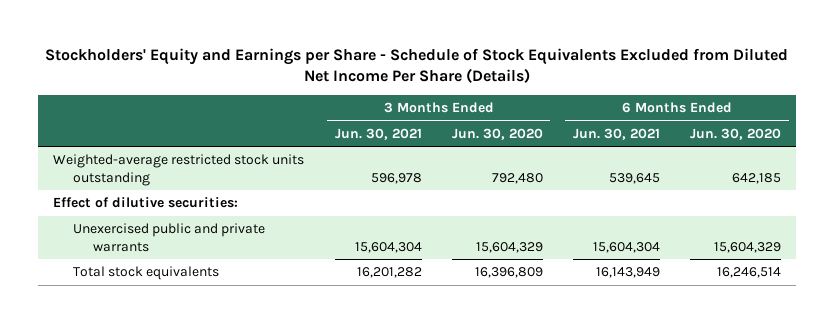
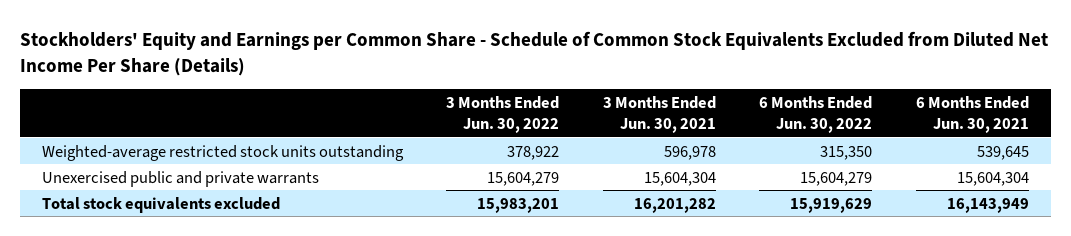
[45,47,789,84] Stockholders' Equity and Earnings per Share - Schedule of Stock Equivalents Excluded from Diluted Net Income Per Share (Details) -> [20,31,1049,77] Stockholders' Equity and Earnings per Common Share - Schedule of Common Stock Equivalents Excluded from Diluted Net Income Per Share (Details)
[451,127,543,140] Jun. 30, 2020 -> none
[689,127,781,140] Jun. 30, 2020 -> none
none -> [446,95,560,134] 3 Months Ended Jun. 30, 2022
none -> [759,95,873,134] 6 Months Ended Jun. 30, 2022
[53,197,239,209] Effect of dilutive securities: -> none
[73,266,220,281] Total stock equivalents -> [41,196,280,213] Total stock equivalents excluded

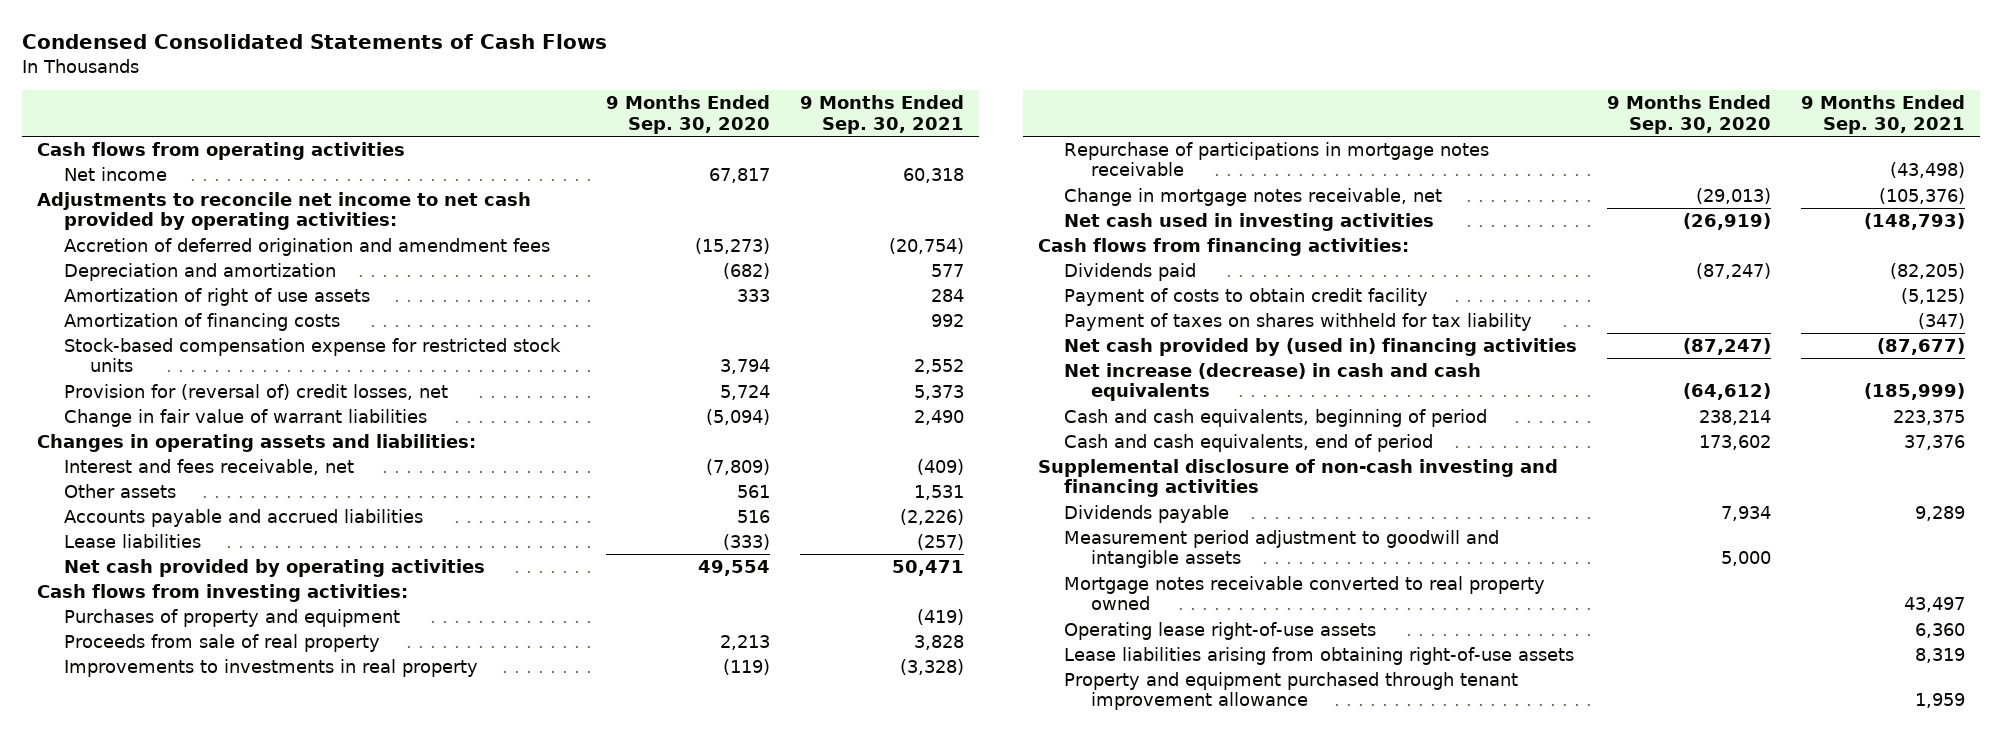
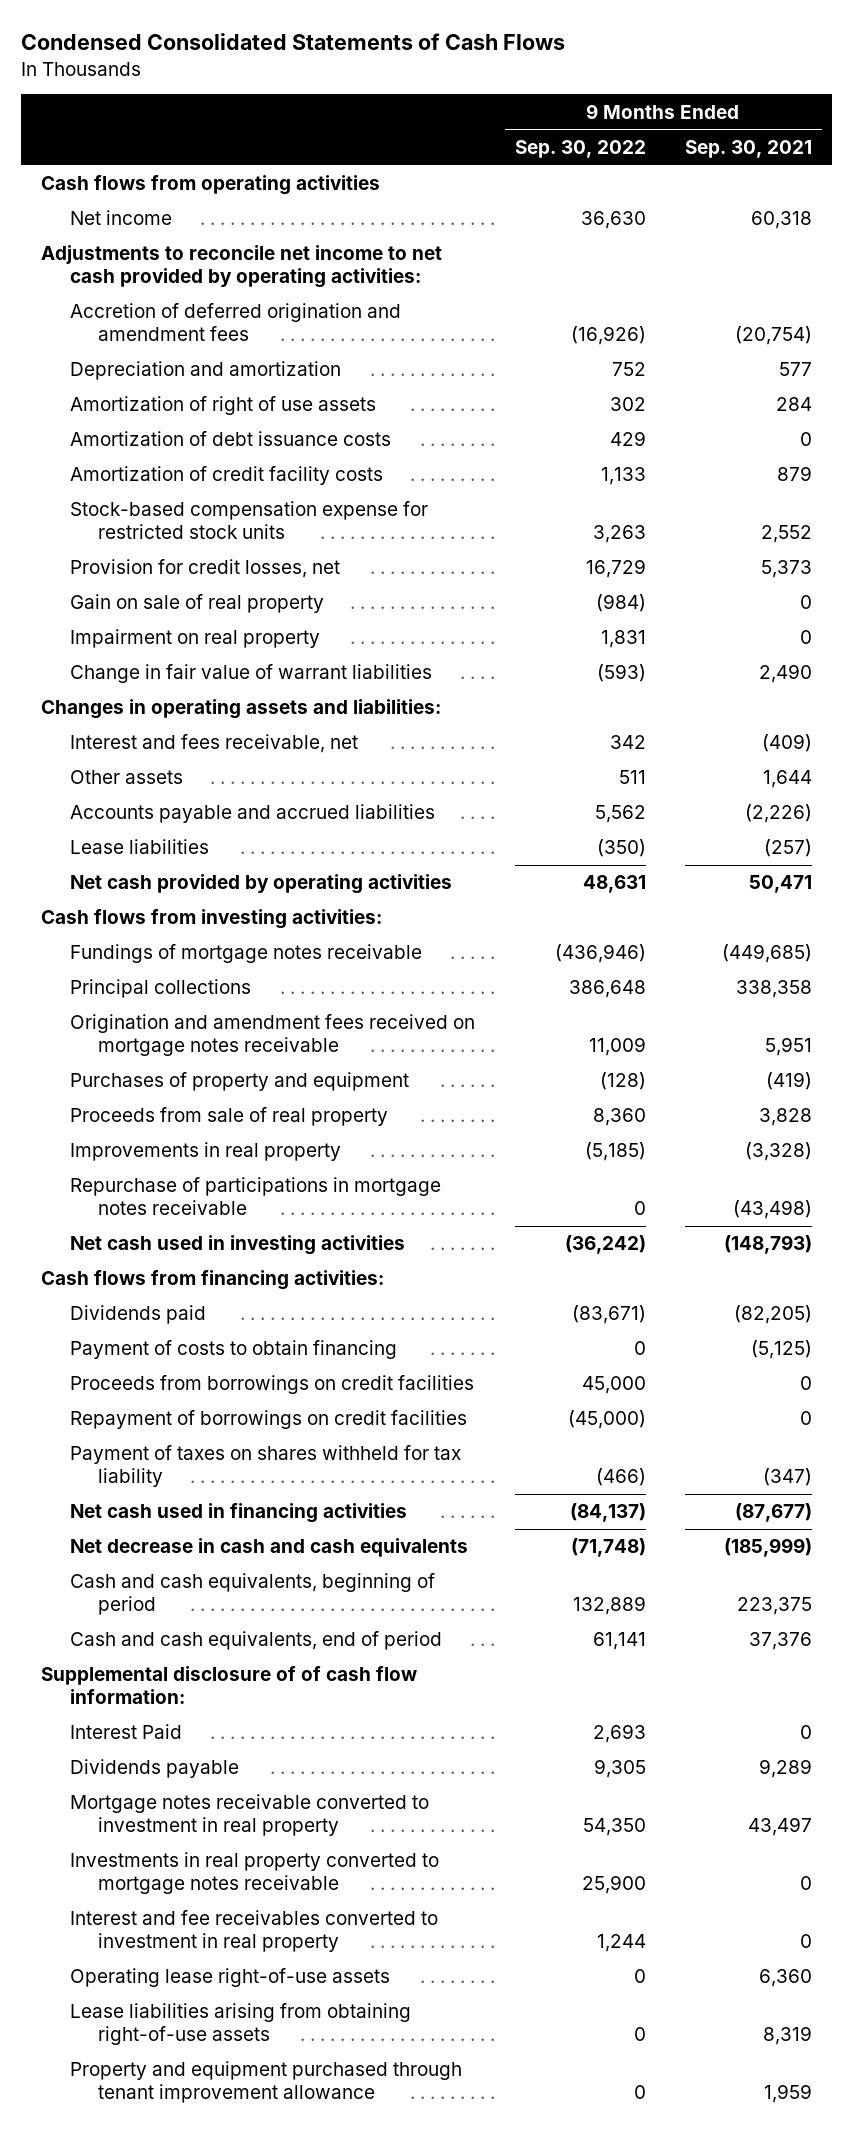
[606,95,771,134] 9 Months Ended Sep. 30, 2020 -> none
none -> [514,139,646,158] Sep. 30, 2022
[63,312,340,331] Amortization of financing costs -> [69,431,391,447] Amortization of debt issuance costs
[931,313,965,327] 992 -> [800,432,813,447] 0
none -> [69,466,383,486] Amortization of credit facility costs
[63,383,448,400] Provision for (reversal of) credit losses, net -> [69,559,340,579] Provision for credit losses, net
none -> [69,594,324,614] Gain on sale of real property
none -> [69,629,320,649] Impairment on real property
[914,484,965,500] 1,531 -> [763,770,813,789] 1,644
none -> [69,944,422,964] Fundings of mortgage notes receivable
none -> [69,979,251,999] Principal collections
none -> [69,1014,475,1056] Origination and amendment fees received on mortgage notes receivable
[63,658,478,677] Improvements to investments in real property -> [69,1142,341,1162] Improvements in real property
[1064,187,1443,206] Change in mortgage notes receivable, net -> none
[1064,287,1429,306] Payment of costs to obtain credit facility -> [69,1340,397,1360] Payment of costs to obtain financing
none -> [69,1375,474,1395] Proceeds from borrowings on credit facilities
none -> [69,1410,467,1430] Repayment of borrowings on credit facilities
[1064,337,1578,356] Net cash provided by (used in) financing activities -> [69,1503,407,1524] Net cash used in financing activities
[1064,362,1482,402] Net increase (decrease) in cash and cash equivalents -> [69,1538,468,1558] Net decrease in cash and cash equivalents
[1037,458,1558,498] Supplemental disclosure of non-cash investing and financing activities -> [40,1666,417,1704] Supplemental disclosure of of cash flow information:
none -> [69,1724,182,1740] Interest Paid
[1064,529,1500,569] Measurement period adjustment to goodwill and intangible assets -> none
[1064,575,1546,611] Mortgage notes receivable converted to real property owned -> [69,1794,429,1836] Mortgage notes receivable converted to investment in real property
none -> [69,1852,439,1894] Investments in real property converted to mortgage notes receivable
none -> [69,1910,438,1952] Interest and fee receivables converted to investment in real property

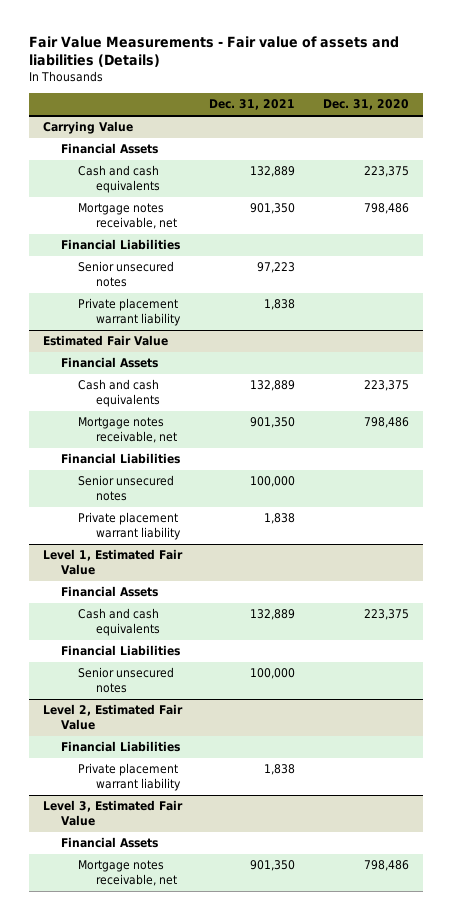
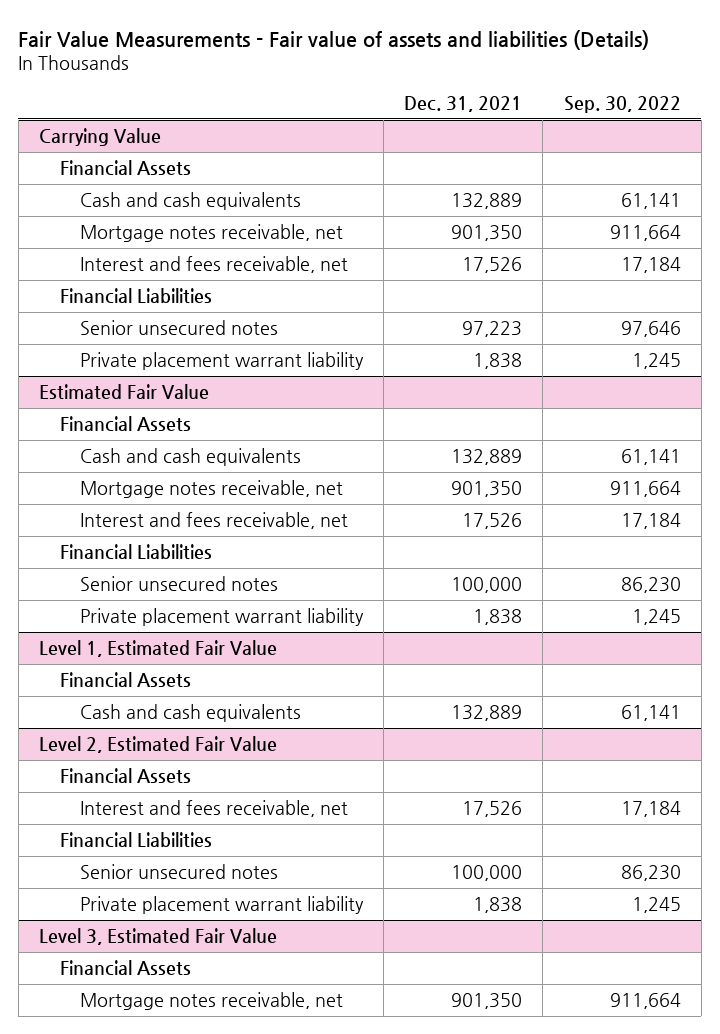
[323,99,410,111] Dec. 31, 2020 -> none
none -> [563,95,681,113] Sep. 30, 2022
none -> [80,256,349,274] Interest and fees receivable, net
none -> [80,512,349,530] Interest and fees receivable, net
[60,645,180,657] Financial Liabilities -> none
[78,667,175,694] Senior unsecured notes -> none
none -> [59,768,191,785] Financial Assets
none -> [80,800,349,818] Interest and fees receivable, net
none -> [80,864,279,880] Senior unsecured notes

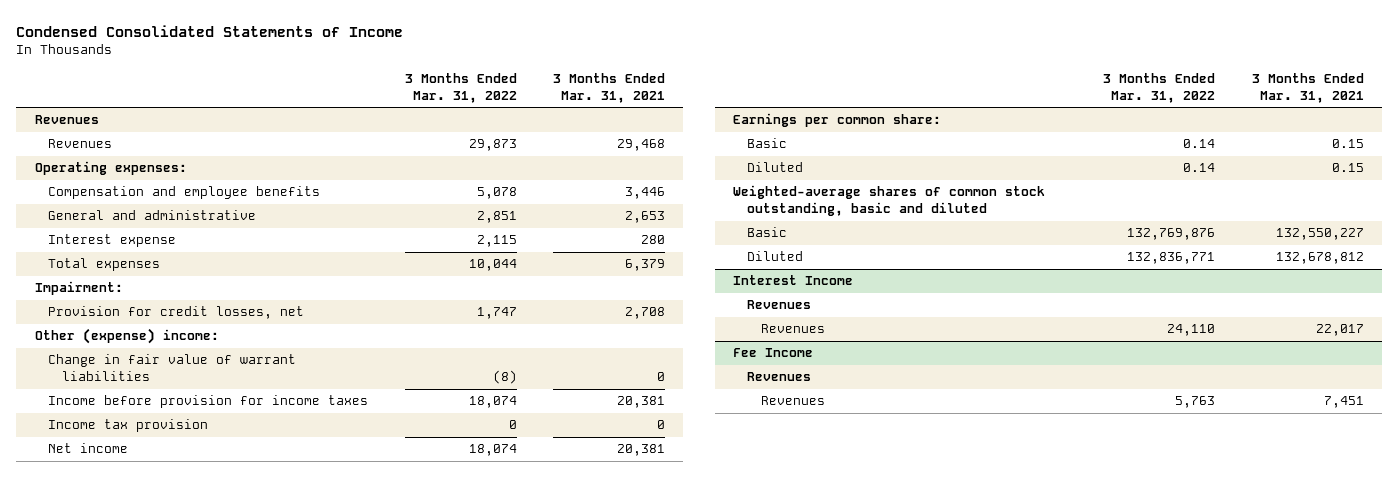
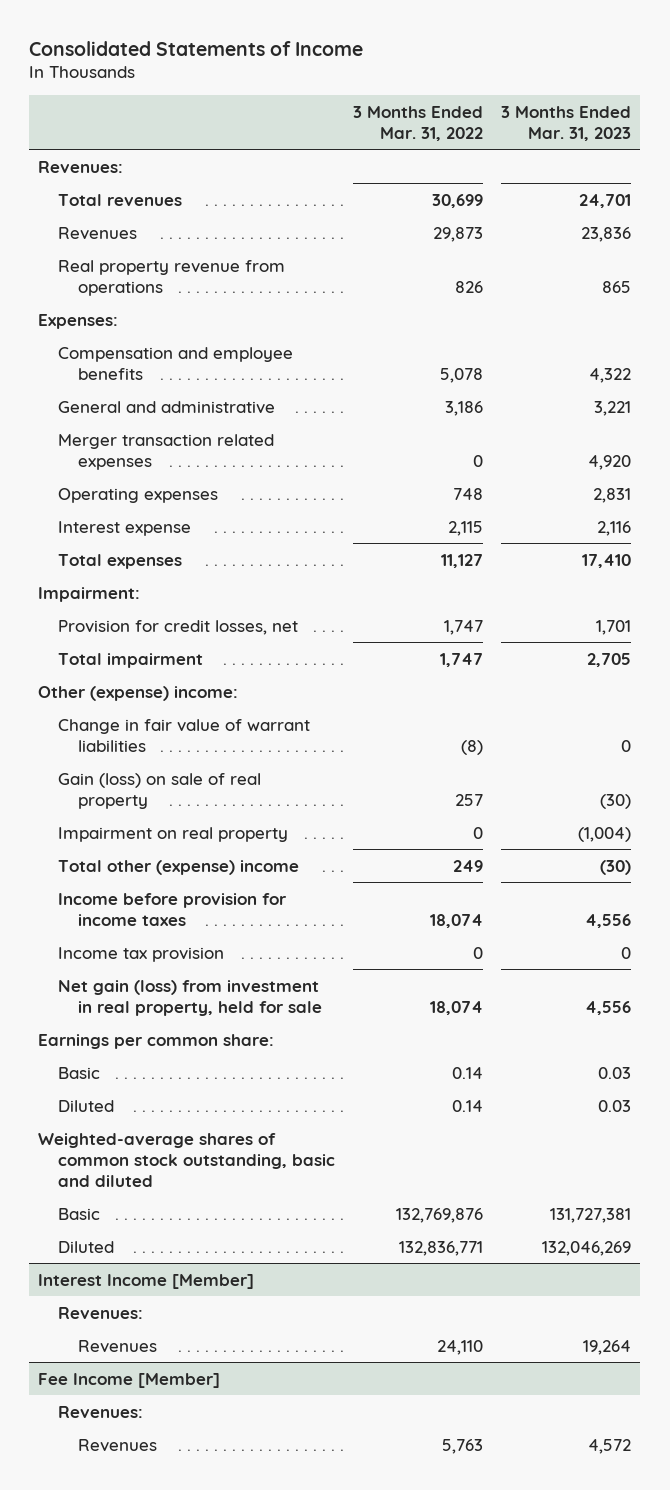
[16,24,404,37] Condensed Consolidated Statements of Income -> [29,40,364,56] Consolidated Statements of Income
[552,73,665,103] 3 Months Ended Mar. 31, 2021 -> none
none -> [501,105,632,141] 3 Months Ended Mar. 31, 2023
[34,115,99,125] Revenues -> [38,160,124,173] Revenues:
none -> [58,193,183,206] Total revenues
none -> [58,259,286,296] Real property revenue from operations
[34,161,187,176] Operating expenses: -> [38,313,119,329] Expenses:
[476,211,517,224] 2,851 -> [445,400,484,416] 3,186
none -> [58,433,275,470] Merger transaction related expenses
none -> [58,487,219,503] Operating expenses
[468,259,517,272] 10,044 -> [441,553,484,568] 11,127
none -> [58,652,204,668] Total impairment
none -> [58,772,262,809] Gain (loss) on sale of real property
none -> [58,826,289,842] Impairment on real property
none -> [58,859,300,875] Total other (expense) income
[48,443,129,454] Net income -> [58,979,323,1016] Net gain (loss) from investment in real property, held for sale
[733,275,854,286] Interest Income -> [38,1273,255,1289] Interest Income [Member]
[747,300,812,310] Revenues -> [58,1306,144,1319] Revenues:
[733,348,814,358] Fee Income -> [38,1372,221,1388] Fee Income [Member]
[747,372,812,382] Revenues -> [58,1405,144,1418] Revenues:

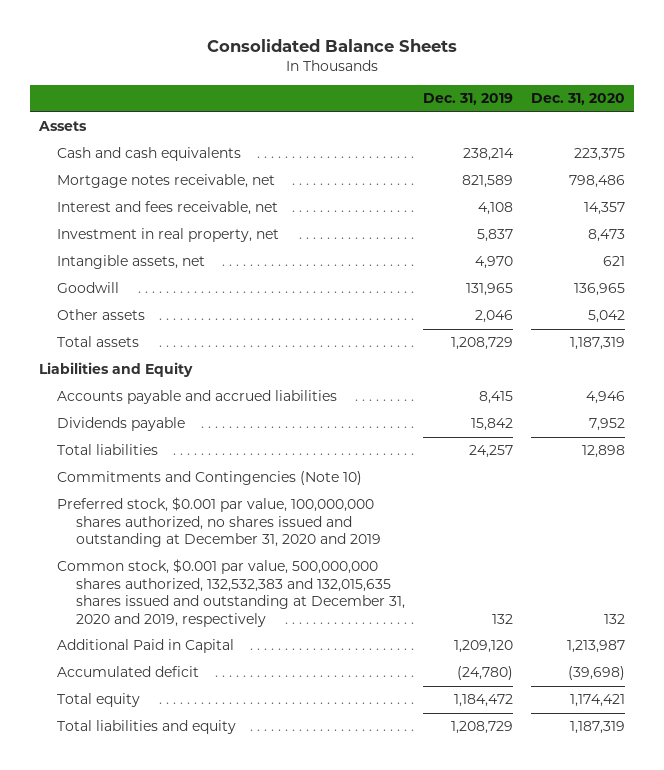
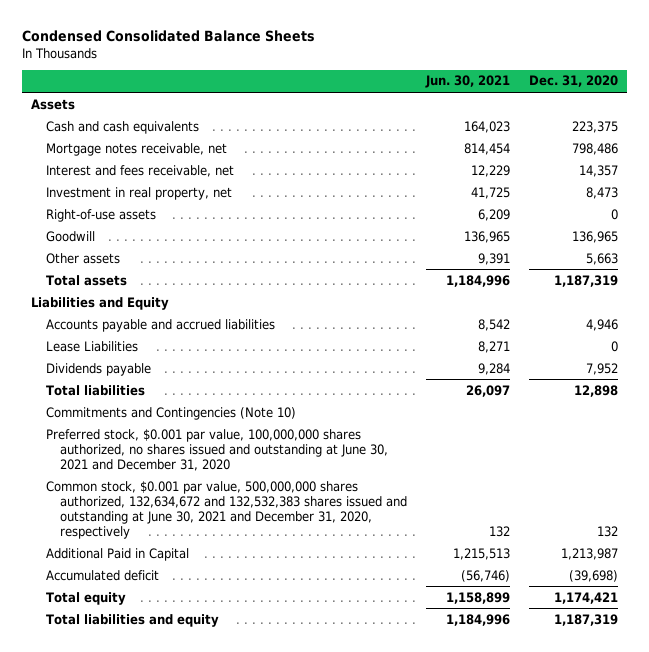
[206,38,457,52] Consolidated Balance Sheets -> [21,29,315,42] Condensed Consolidated Balance Sheets
[423,93,514,106] Dec. 31, 2019 -> none
none -> [424,75,510,89] Jun. 30, 2021
[57,255,206,270] Intangible assets, net -> none
none -> [45,208,156,222] Right-of-use assets
[588,310,626,324] 5,042 -> [585,252,618,265] 5,663
none -> [45,340,138,352] Lease Liabilities
[57,497,382,548] Preferred stock, $0.001 par value, 100,000,000 shares authorized, no shares issued and outstanding at December 31, 2020 and 2019 -> [45,428,389,471] Preferred stock, $0.001 par value, 100,000,000 shares authorized, no shares issued and outstanding at June 30, 2021 and December 31, 2020
[57,559,406,627] Common stock, $0.001 par value, 500,000,000 shares authorized, 132,532,383 and 132,015,635 shares issued and outstanding at December 31, 2020 and 2019, respectively -> [45,480,408,539] Common stock, $0.001 par value, 500,000,000 shares authorized, 132,634,672 and 132,532,383 shares issued and outstanding at June 30, 2021 and December 31, 2020, respectively

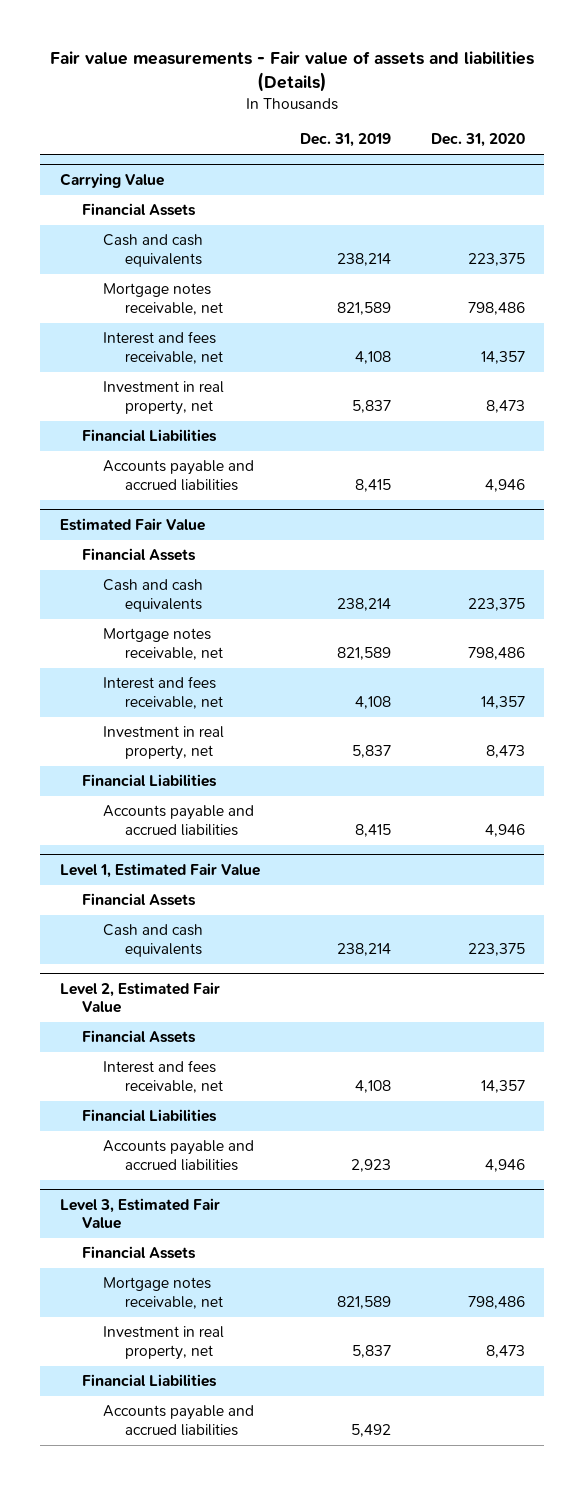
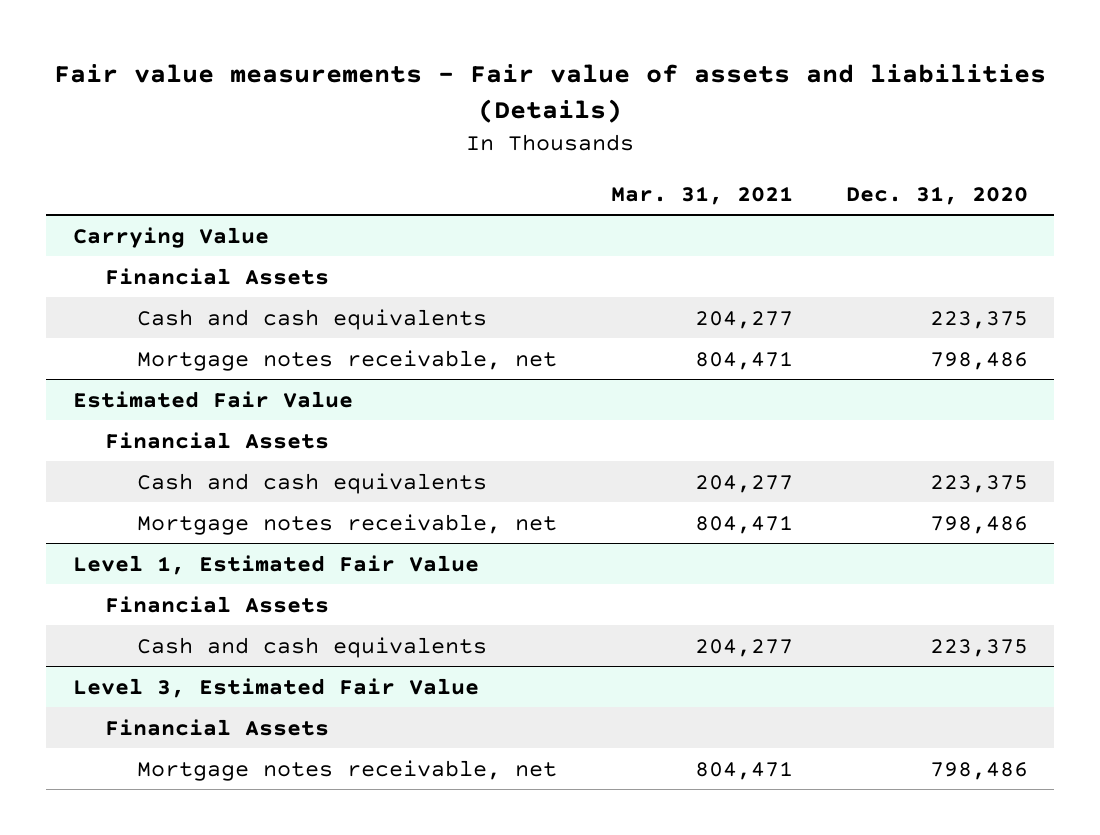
[299,133,391,148] Dec. 31, 2019 -> none
none -> [610,185,793,205] Mar. 31, 2021
[103,331,223,364] Interest and fees receivable, net -> none
[103,381,225,415] Investment in real property, net -> none
[81,429,217,443] Financial Liabilities -> none
[103,460,255,491] Accounts payable and accrued liabilities -> none
[103,676,223,709] Interest and fees receivable, net -> none
[103,726,225,760] Investment in real property, net -> none
[81,774,217,788] Financial Liabilities -> none
[103,805,255,836] Accounts payable and accrued liabilities -> none
[60,981,221,1014] Level 2, Estimated Fair Value -> none
[81,1030,196,1044] Financial Assets -> none
[103,1060,223,1093] Interest and fees receivable, net -> none
[81,1109,217,1123] Financial Liabilities -> none
[103,1140,255,1171] Accounts payable and accrued liabilities -> none
[103,1326,225,1360] Investment in real property, net -> none
[81,1374,217,1388] Financial Liabilities -> none
[103,1405,255,1436] Accounts payable and accrued liabilities -> none

